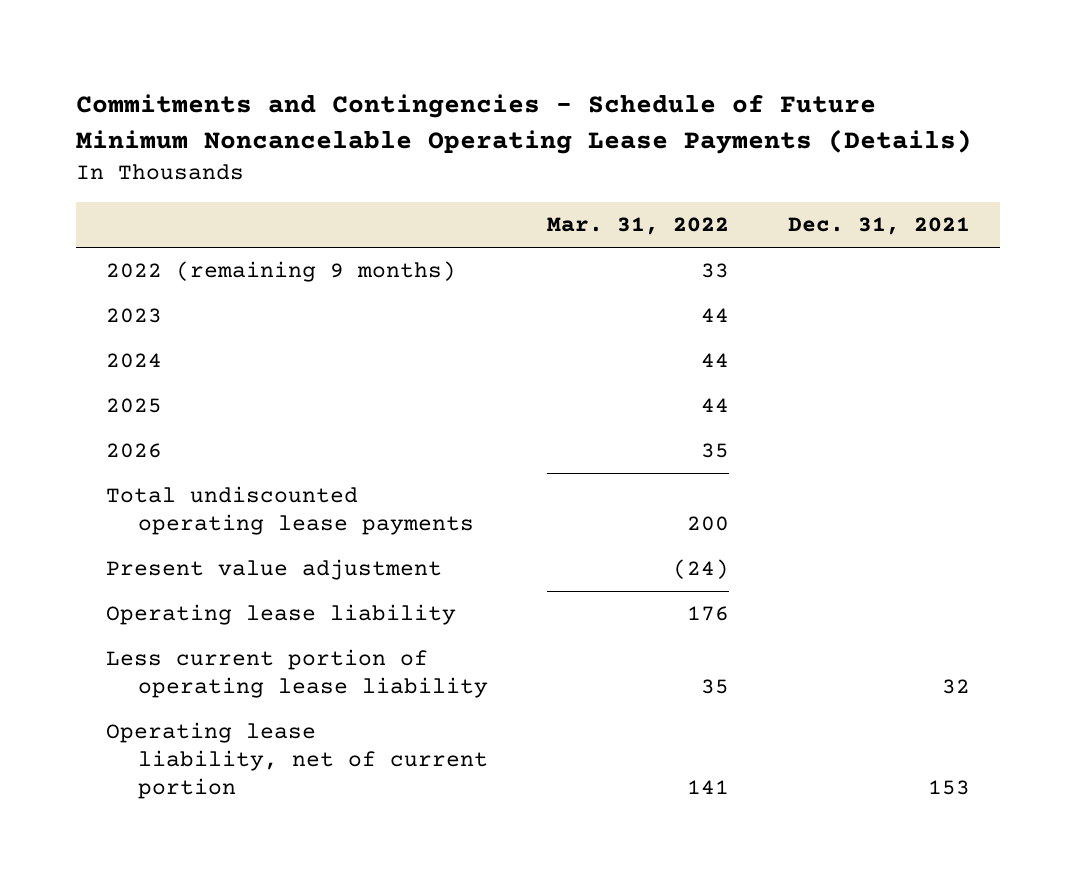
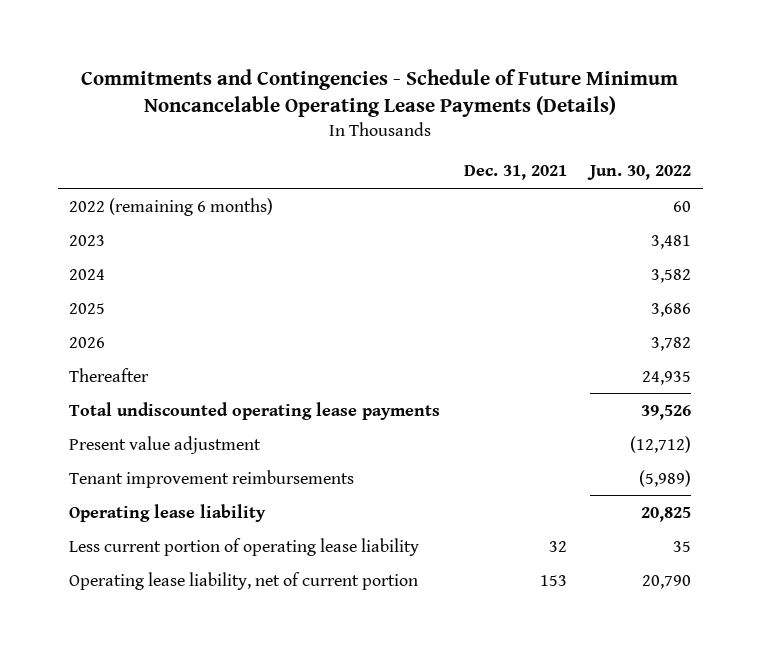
[547,217,730,236] Mar. 31, 2022 -> none
none -> [586,165,691,181] Jun. 30, 2022
[105,261,456,283] 2022 (remaining 9 months) -> [69,197,274,216] 2022 (remaining 6 months)
none -> [69,367,150,382] Thereafter
none -> [69,469,355,488] Tenant improvement reimbursements

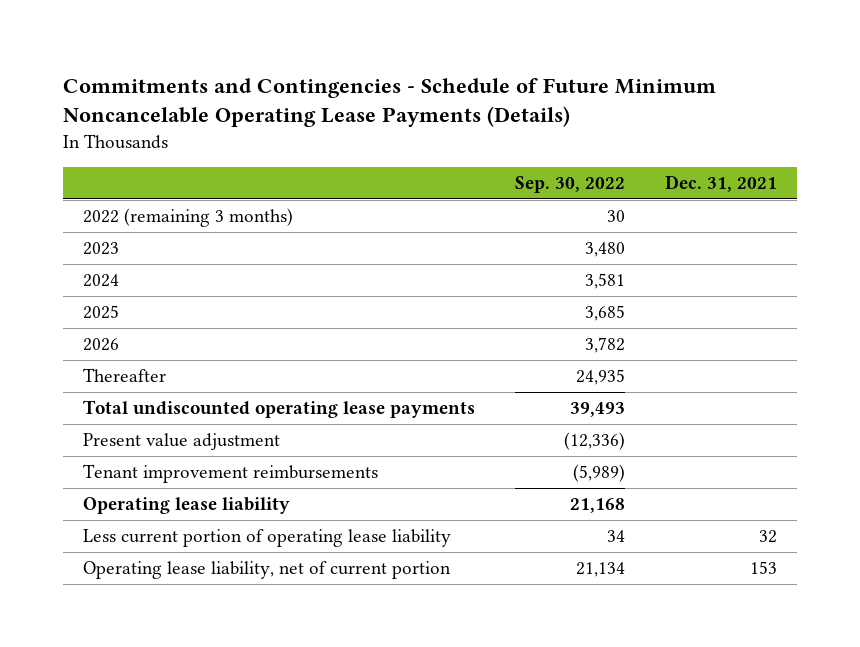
[586,165,691,181] Jun. 30, 2022 -> none
none -> [515,176,626,194] Sep. 30, 2022
[69,197,274,216] 2022 (remaining 6 months) -> [83,208,294,228] 2022 (remaining 3 months)

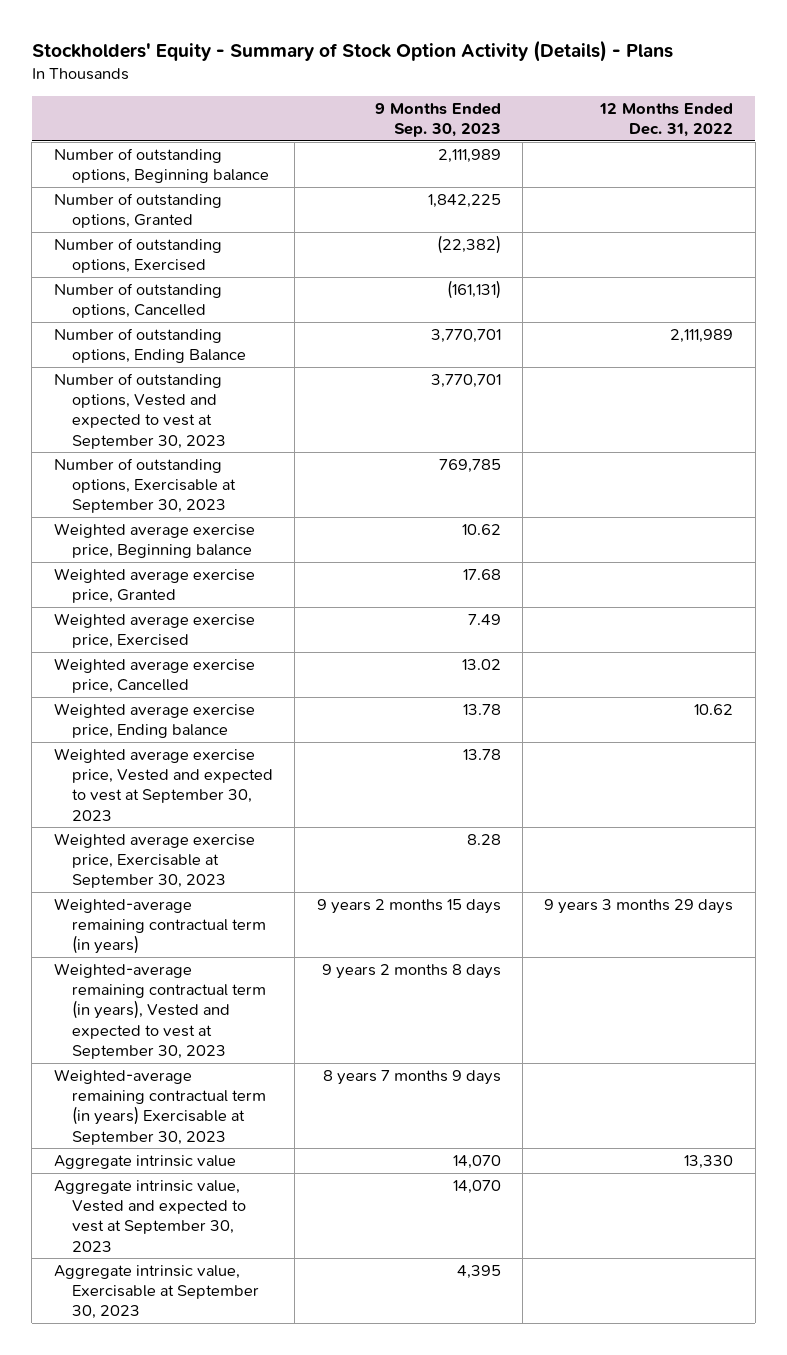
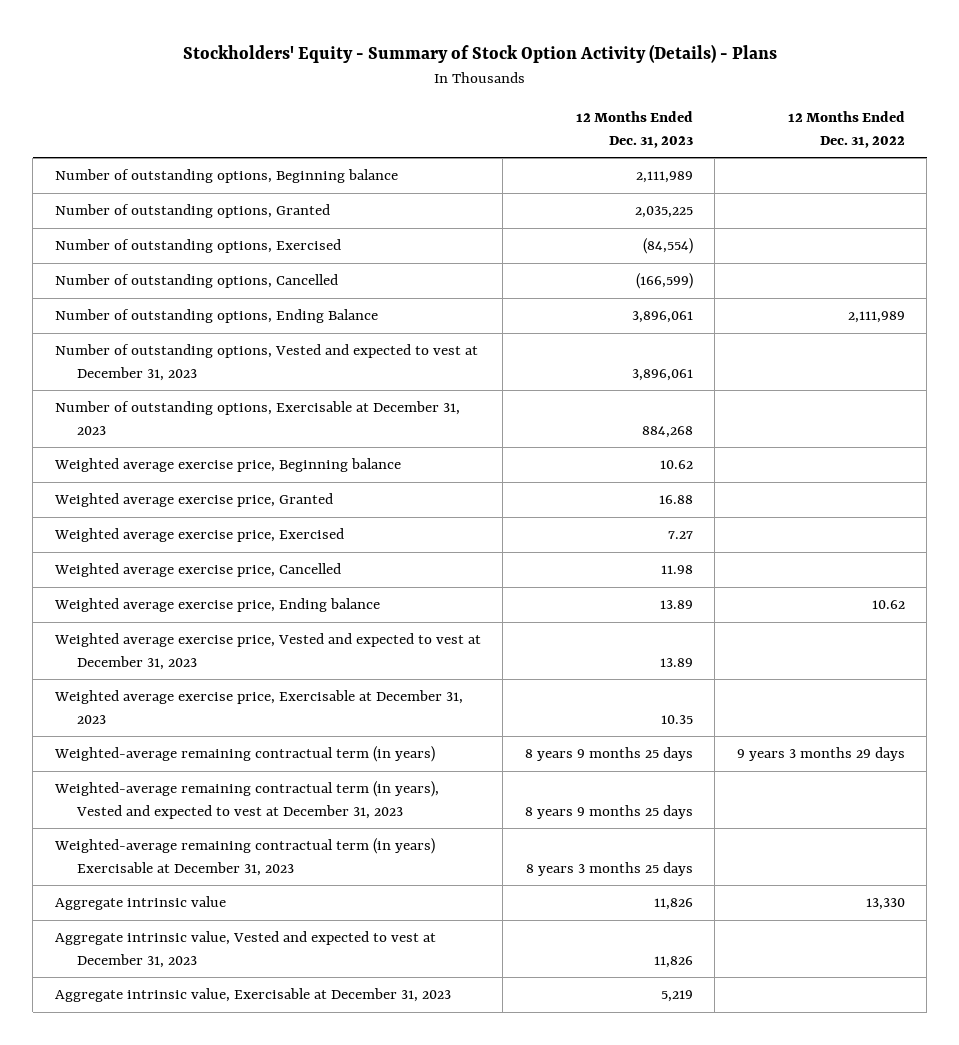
[374,102,501,137] 9 Months Ended Sep. 30, 2023 -> none
none -> [575,111,693,148] 12 Months Ended Dec. 31, 2023
[53,372,226,449] Number of outstanding options, Vested and expected to vest at September 30, 2023 -> [54,344,478,381] Number of outstanding options, Vested and expected to vest at December 31, 2023
[53,457,236,514] Number of outstanding options, Exercisable at September 30, 2023 -> [54,401,460,435] Number of outstanding options, Exercisable at December 31, 2023
[53,747,273,821] Weighted average exercise price, Vested and expected to vest at September 30, 2023 -> [53,633,481,670] Weighted average exercise price, Vested and expected to vest at December 31, 2023
[53,832,255,889] Weighted average exercise price, Exercisable at September 30, 2023 -> [53,690,463,724] Weighted average exercise price, Exercisable at December 31, 2023
[53,962,266,1059] Weighted-average remaining contractual term (in years), Vested and expected to vest at September 30, 2023 -> [53,781,439,819] Weighted-average remaining contractual term (in years), Vested and expected to vest at December 31, 2023
[53,1068,266,1145] Weighted-average remaining contractual term (in years) Exercisable at September 30, 2023 -> [53,838,435,876] Weighted-average remaining contractual term (in years) Exercisable at December 31, 2023
[53,1179,246,1252] Aggregate intrinsic value, Vested and expected to vest at September 30, 2023 -> [54,931,436,968] Aggregate intrinsic value, Vested and expected to vest at December 31, 2023
[53,1264,259,1320] Aggregate intrinsic value, Exercisable at September 30, 2023 -> [54,988,451,1003] Aggregate intrinsic value, Exercisable at December 31, 2023

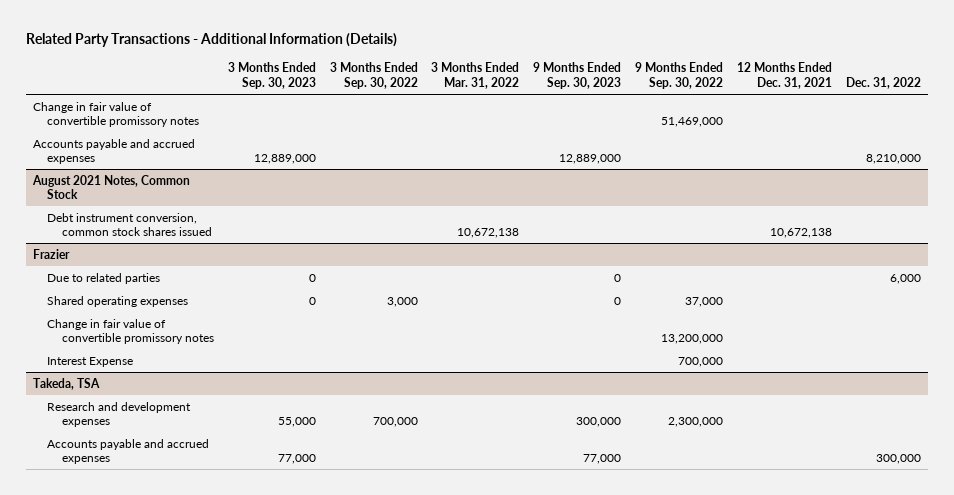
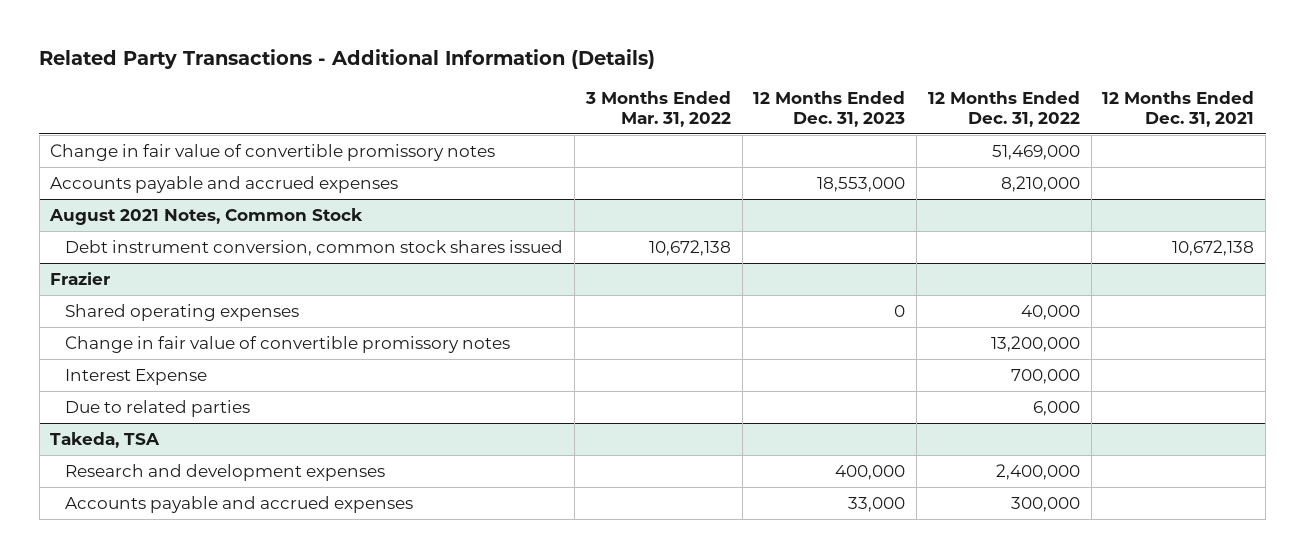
[227,62,316,89] 3 Months Ended Sep. 30, 2023 -> none
[329,62,418,89] 3 Months Ended Sep. 30, 2022 -> none
[533,62,622,89] 9 Months Ended Sep. 30, 2023 -> none
[635,62,724,89] 9 Months Ended Sep. 30, 2022 -> none
[846,76,922,89] Dec. 31, 2022 -> none
none -> [753,91,906,127] 12 Months Ended Dec. 31, 2023
none -> [927,91,1080,127] 12 Months Ended Dec. 31, 2022
[47,272,161,284] Due to related parties -> [65,400,251,418] Due to related parties

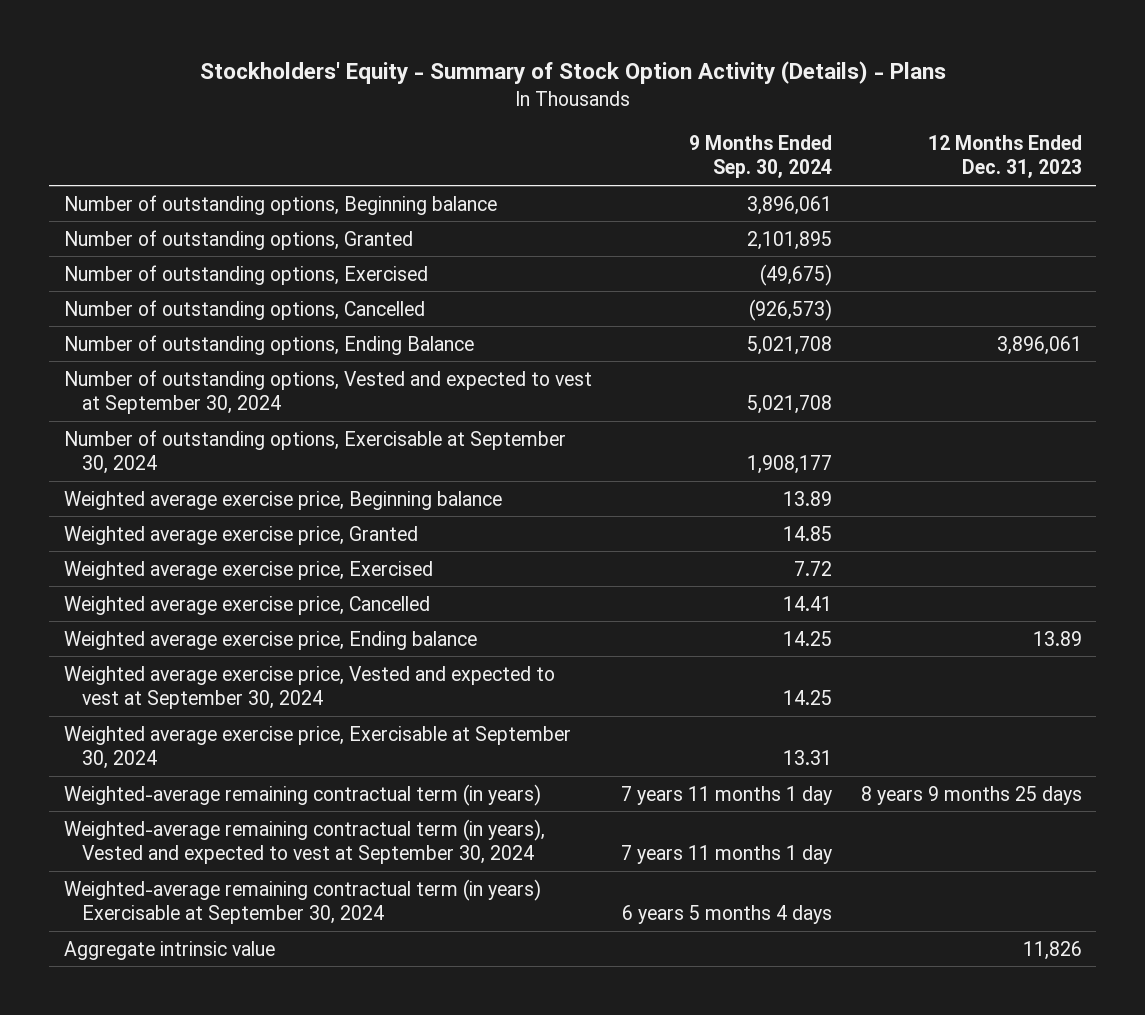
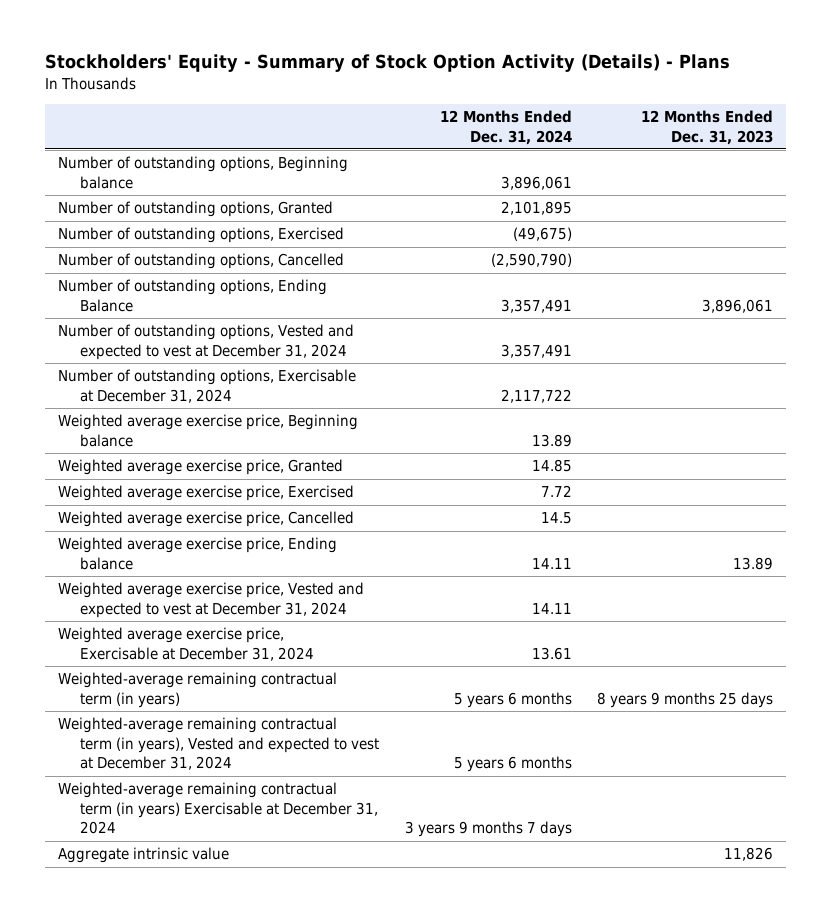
[688,134,832,179] 9 Months Ended Sep. 30, 2024 -> none
none -> [439,110,572,145] 12 Months Ended Dec. 31, 2024
[63,369,592,415] Number of outstanding options, Vested and expected to vest at September 30, 2024 -> [57,324,354,360] Number of outstanding options, Vested and expected to vest at December 31, 2024
[63,429,566,475] Number of outstanding options, Exercisable at September 30, 2024 -> [57,369,356,403] Number of outstanding options, Exercisable at December 31, 2024
[63,665,555,710] Weighted average exercise price, Vested and expected to vest at September 30, 2024 -> [57,582,364,618] Weighted average exercise price, Vested and expected to vest at December 31, 2024
[63,725,571,770] Weighted average exercise price, Exercisable at September 30, 2024 -> [57,627,315,661] Weighted average exercise price, Exercisable at December 31, 2024
[63,818,545,865] Weighted-average remaining contractual term (in years), Vested and expected to vest at September 30, 2024 -> [57,717,380,771] Weighted-average remaining contractual term (in years), Vested and expected to vest at December 31, 2024
[63,878,541,925] Weighted-average remaining contractual term (in years) Exercisable at September 30, 2024 -> [57,782,379,835] Weighted-average remaining contractual term (in years) Exercisable at December 31, 2024

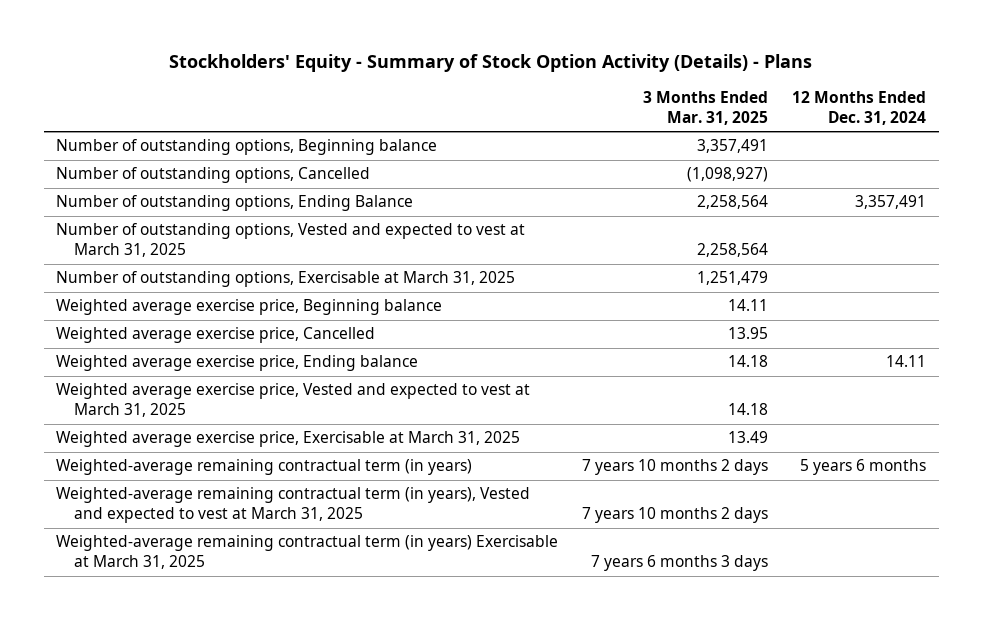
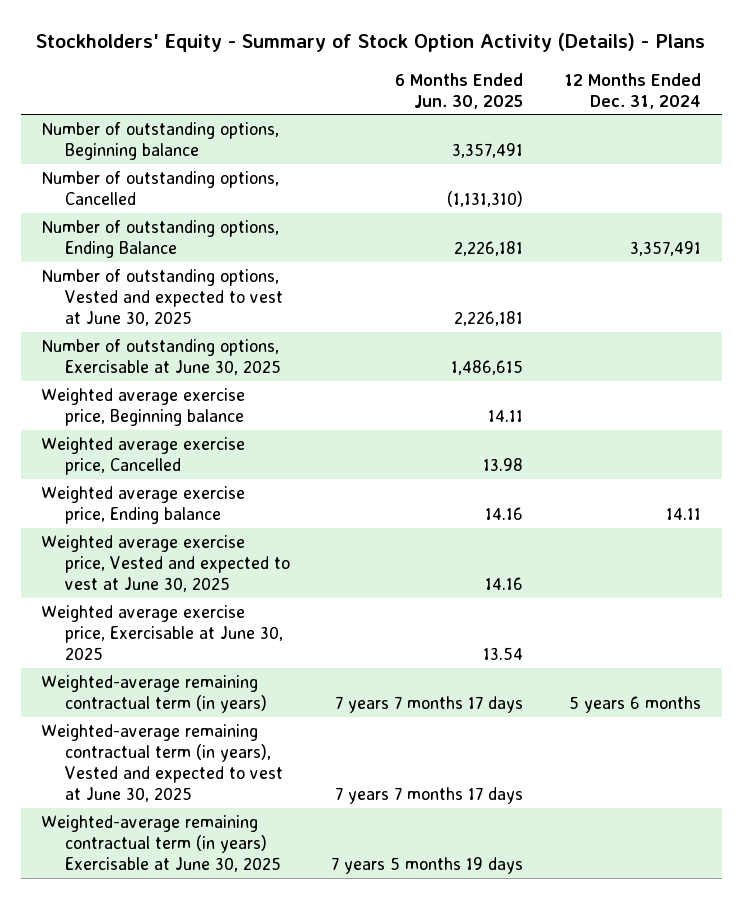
[643,91,769,125] 3 Months Ended Mar. 31, 2025 -> none
none -> [394,72,523,109] 6 Months Ended Jun. 30, 2025
[55,223,525,258] Number of outstanding options, Vested and expected to vest at March 31, 2025 -> [41,268,283,326] Number of outstanding options, Vested and expected to vest at June 30, 2025
[55,271,515,288] Number of outstanding options, Exercisable at March 31, 2025 -> [41,338,281,375] Number of outstanding options, Exercisable at June 30, 2025
[55,383,530,418] Weighted average exercise price, Vested and expected to vest at March 31, 2025 -> [41,534,290,592] Weighted average exercise price, Vested and expected to vest at June 30, 2025
[55,431,520,448] Weighted average exercise price, Exercisable at March 31, 2025 -> [41,604,283,660] Weighted average exercise price, Exercisable at June 30, 2025
[55,487,530,524] Weighted-average remaining contractual term (in years), Vested and expected to vest at March 31, 2025 -> [41,723,283,802] Weighted-average remaining contractual term (in years), Vested and expected to vest at June 30, 2025
[55,535,558,570] Weighted-average remaining contractual term (in years) Exercisable at March 31, 2025 -> [41,814,281,872] Weighted-average remaining contractual term (in years) Exercisable at June 30, 2025

